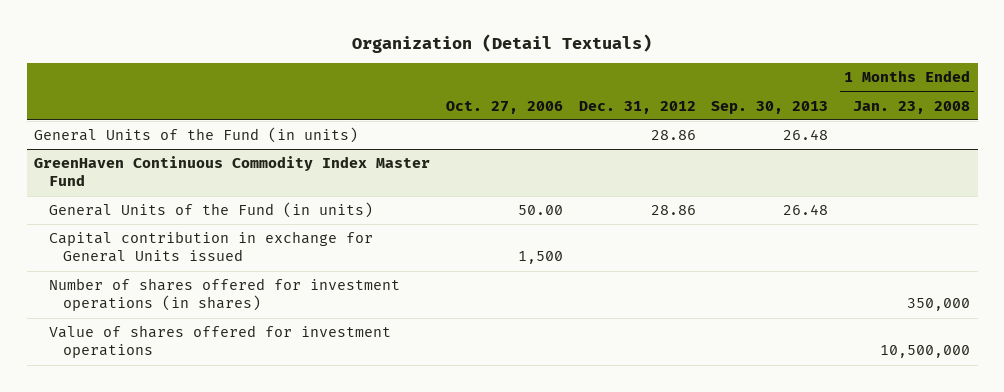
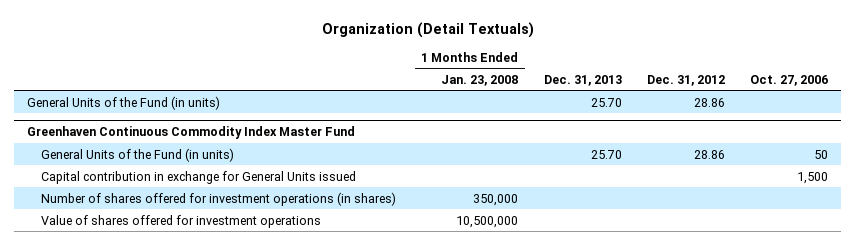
[711,100,829,114] Sep. 30, 2013 -> none
none -> [543,74,622,86] Dec. 31, 2013
[34,156,431,187] GreenHaven Continuous Commodity Index Master Fund -> [26,126,355,140] Greenhaven Continuous Commodity Index Master Fund
[517,205,563,216] 50.00 -> [814,149,829,159] 50

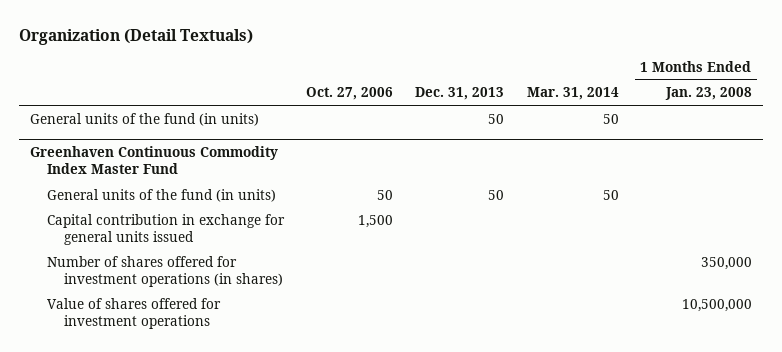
[647,74,726,86] Dec. 31, 2012 -> none
none -> [526,87,619,101] Mar. 31, 2014
[26,95,220,110] General Units of the Fund (in units) -> [30,112,260,126] General units of the fund (in units)
[590,97,622,107] 25.70 -> [488,113,505,124] 50
[41,147,235,162] General Units of the Fund (in units) -> [47,188,277,202] General units of the fund (in units)
[590,149,622,159] 25.70 -> [488,189,505,200] 50
[41,170,357,184] Capital contribution in exchange for General Units issued -> [47,213,286,245] Capital contribution in exchange for general units issued

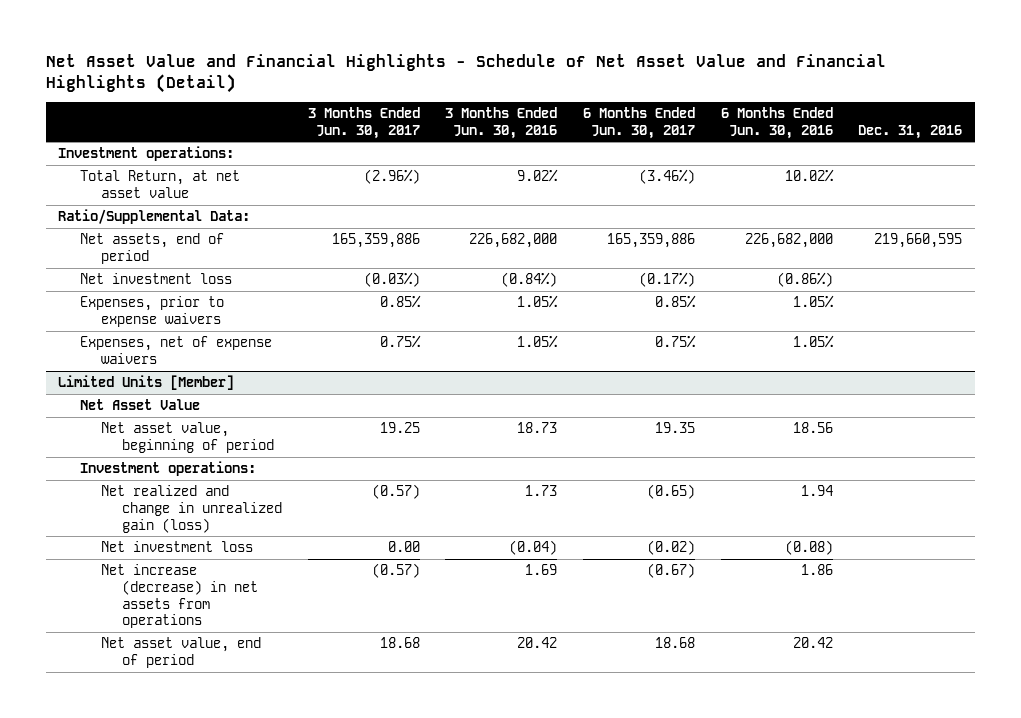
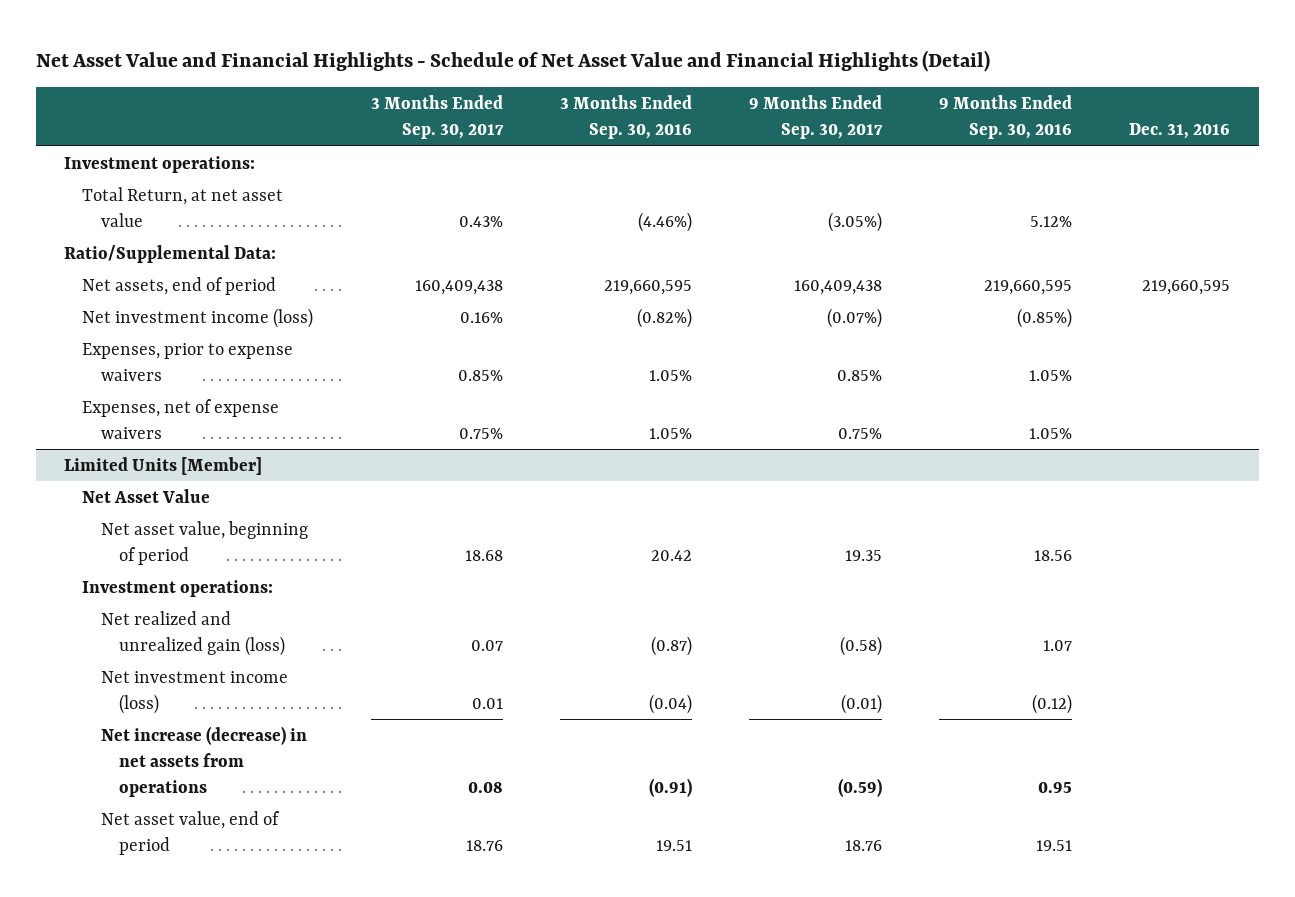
[307,106,420,139] 3 Months Ended Jun. 30, 2017 -> none
[445,106,558,139] 3 Months Ended Jun. 30, 2016 -> none
[582,106,695,139] 6 Months Ended Jun. 30, 2017 -> none
[720,106,833,139] 6 Months Ended Jun. 30, 2016 -> none
none -> [370,95,504,140] 3 Months Ended Sep. 30, 2017
none -> [559,95,692,140] 3 Months Ended Sep. 30, 2016
none -> [749,95,884,140] 9 Months Ended Sep. 30, 2017
none -> [939,95,1073,140] 9 Months Ended Sep. 30, 2016
[79,273,232,285] Net investment loss -> [82,307,314,328] Net investment income (loss)
[100,485,283,533] Net realized and change in unrealized gain (loss) -> [100,610,285,656] Net realized and unrealized gain (loss)
[100,541,253,553] Net investment loss -> [100,670,288,714] Net investment income (loss)

